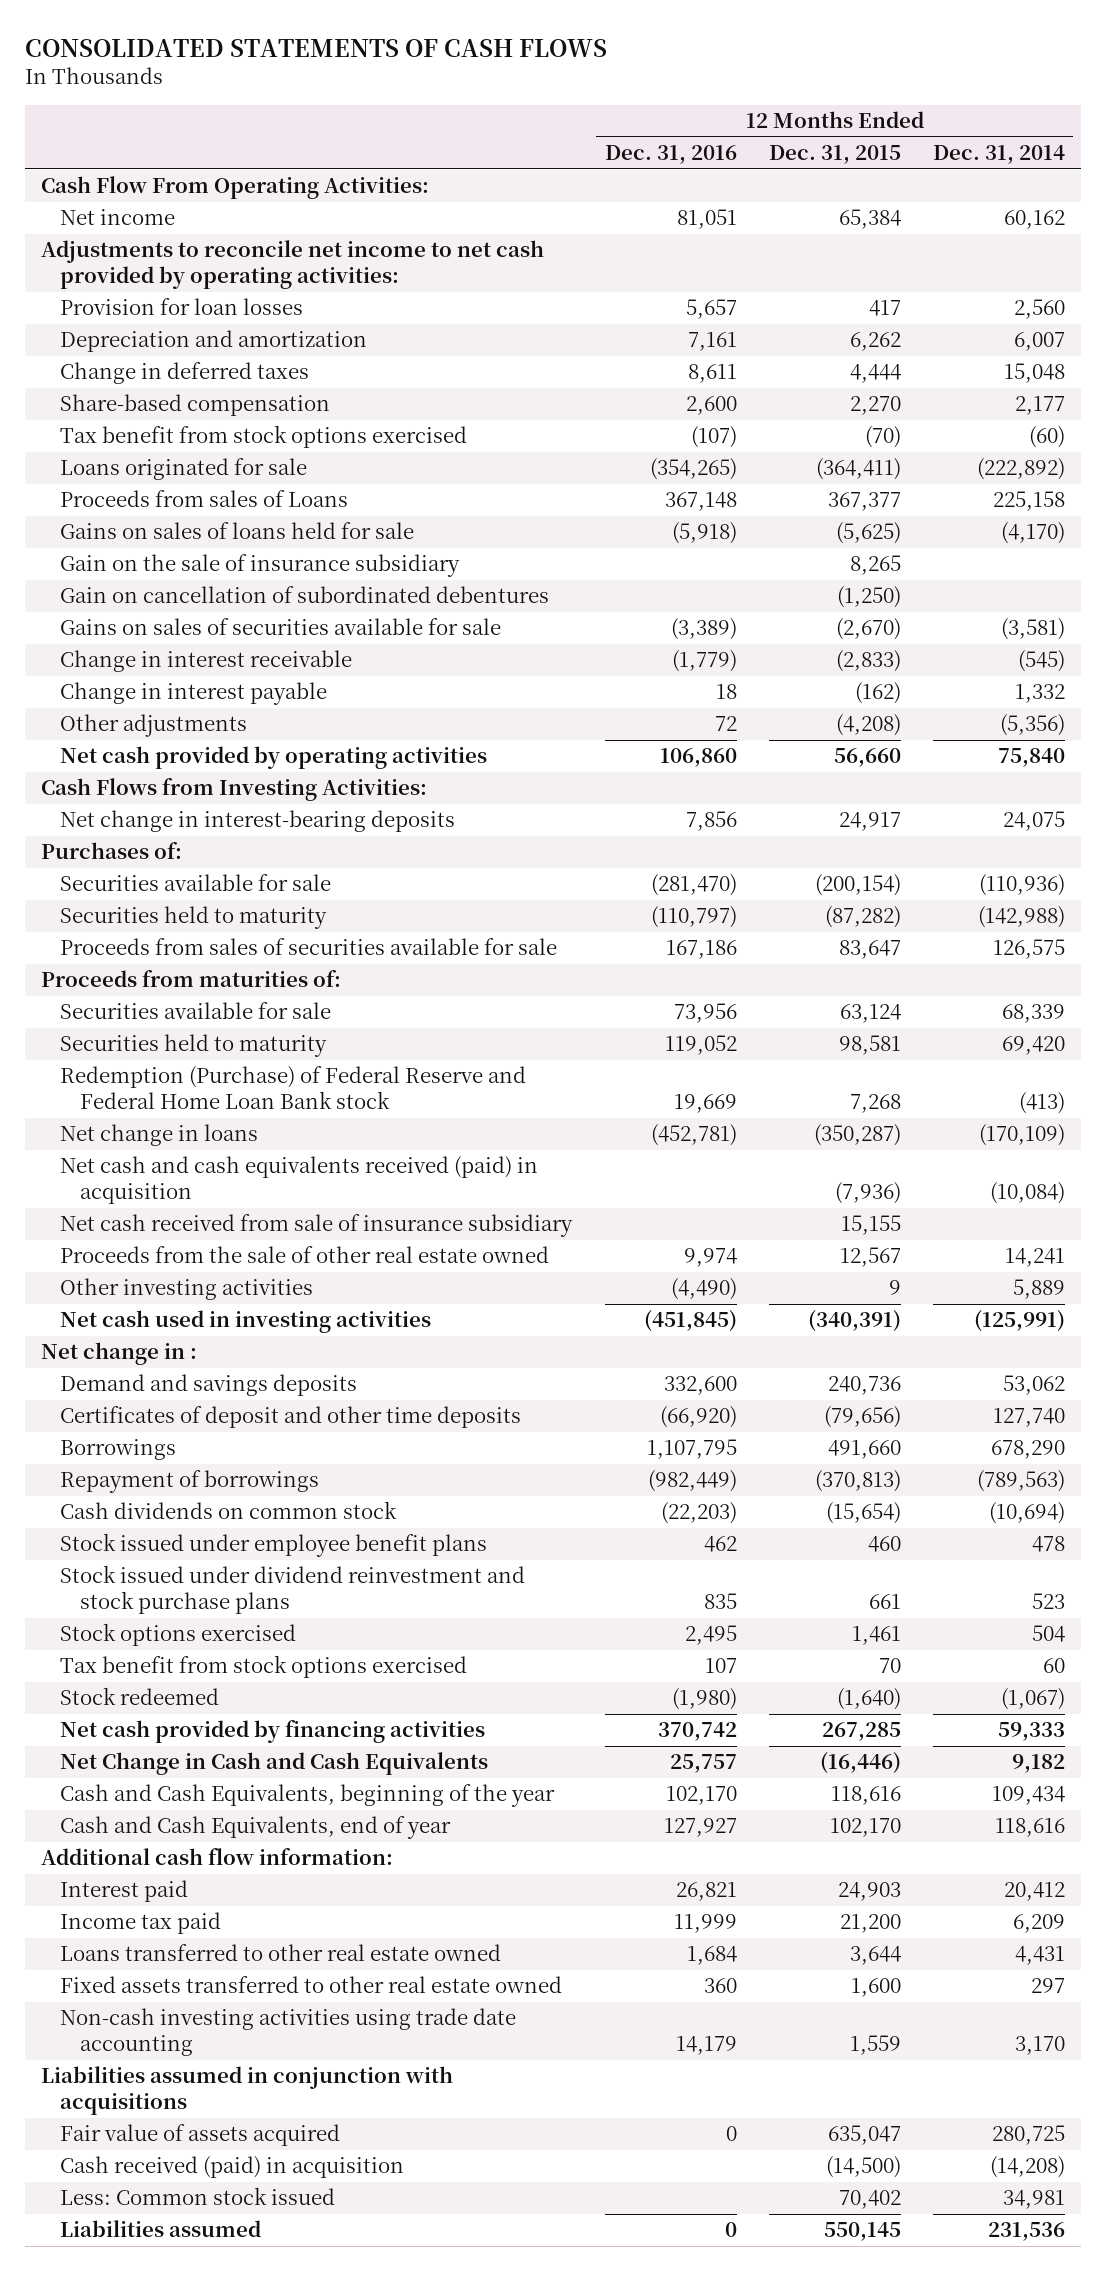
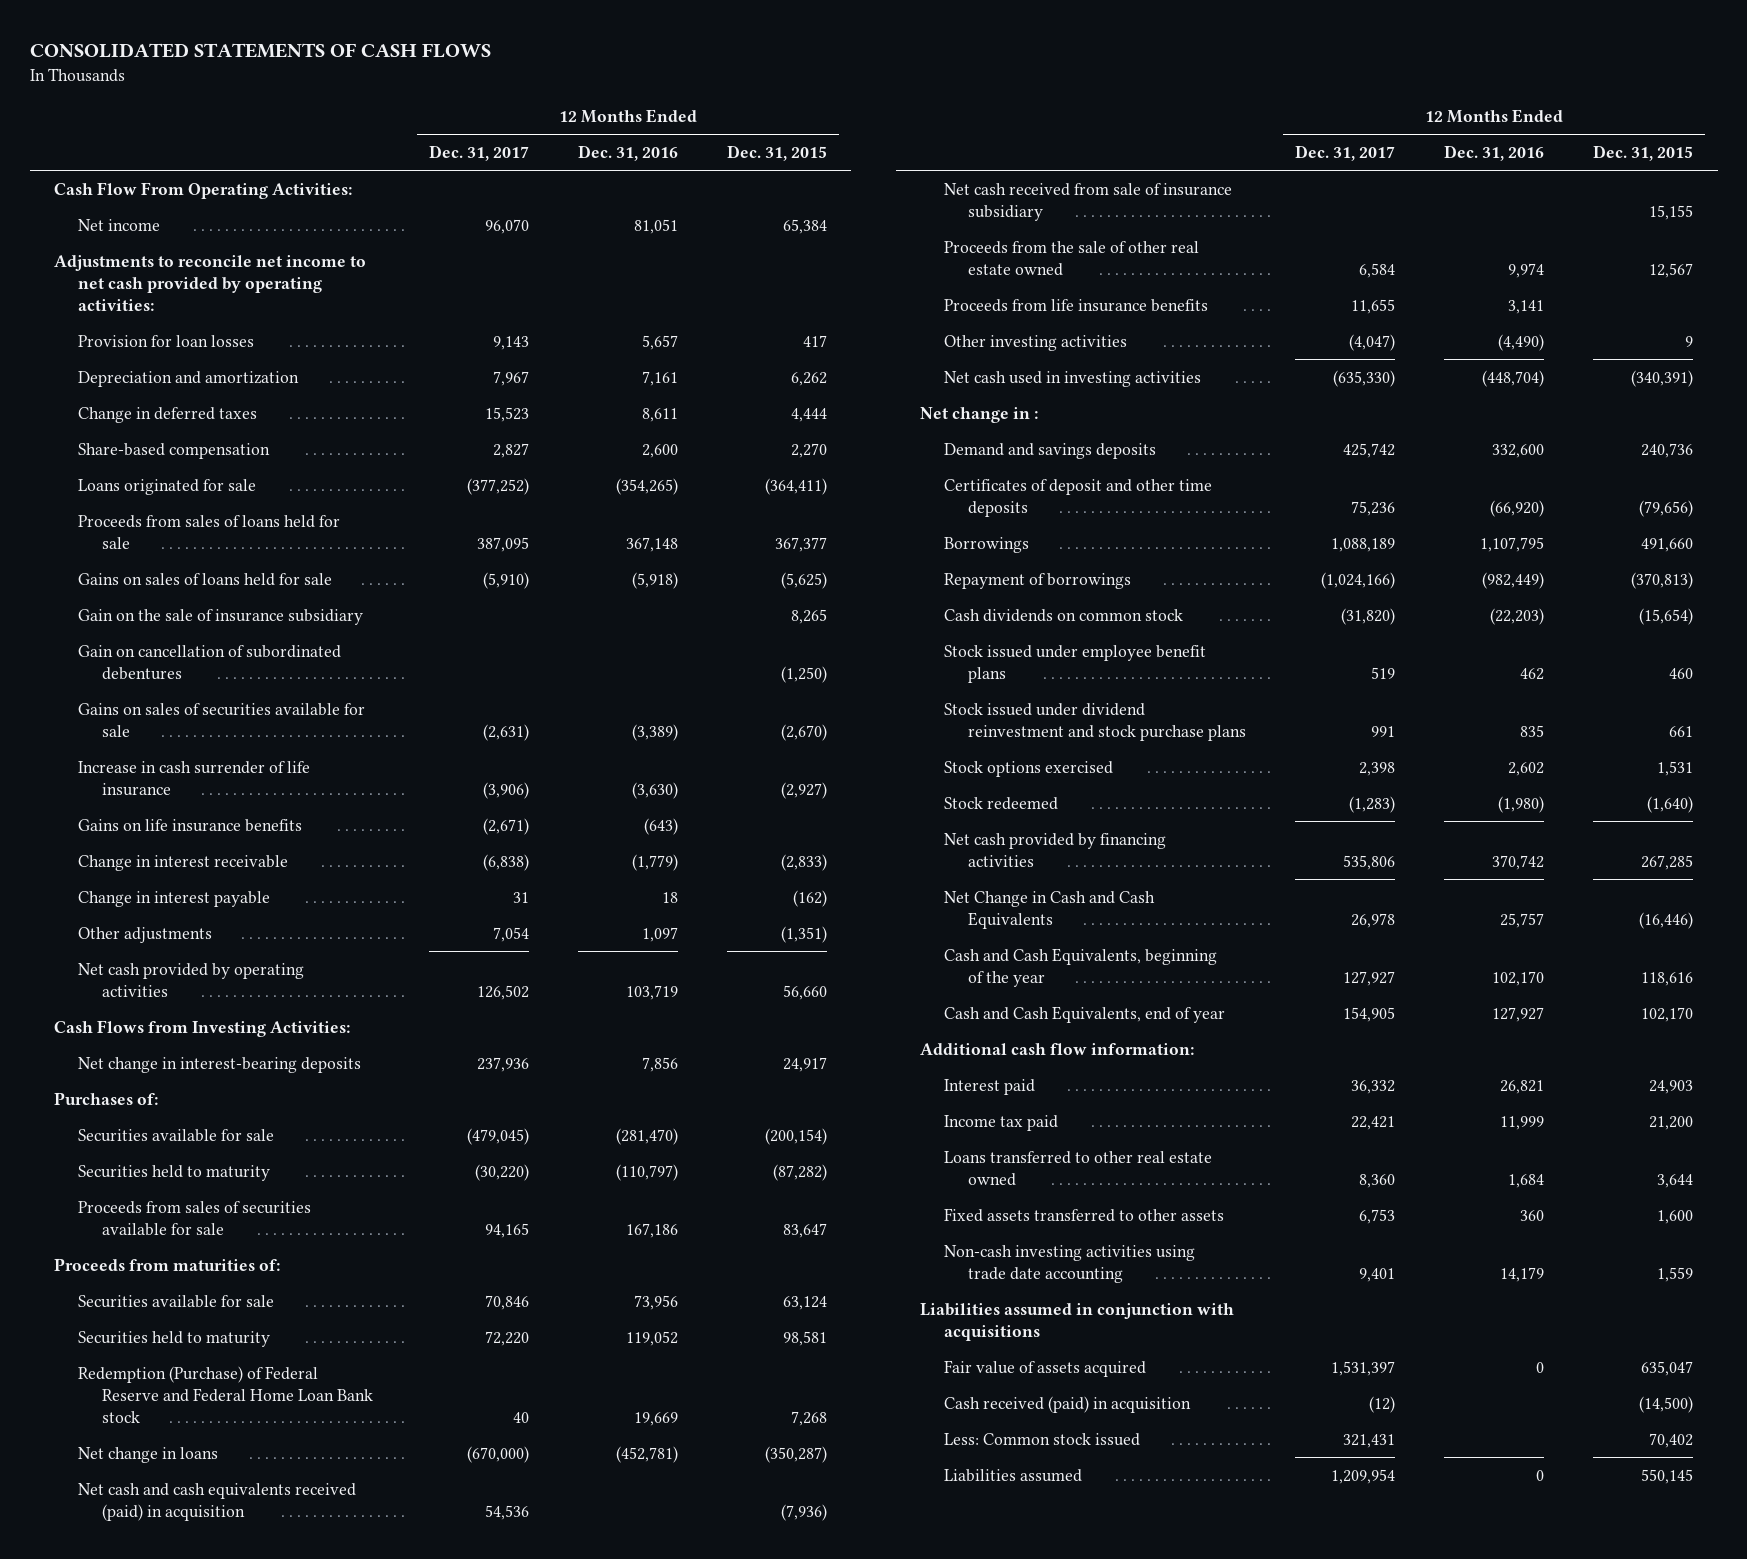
[932,145,1065,165] Dec. 31, 2014 -> none
none -> [429,144,530,161] Dec. 31, 2017
[60,425,468,449] Tax benefit from stock options exercised -> none
[60,490,349,508] Proceeds from sales of Loans -> [78,514,341,549] Proceeds from sales of loans held for sale
none -> [78,760,311,796] Increase in cash surrender of life insurance
none -> [78,818,303,832] Gains on life insurance benefits
[714,716,737,732] 72 -> [642,926,679,942] 1,097
[835,714,901,737] (4,208) -> [781,925,828,943] (1,351)
[659,748,737,768] 106,860 -> [626,984,679,1000] 103,719
none -> [944,298,1209,312] Proceeds from life insurance benefits
[643,1310,737,1333] (451,845) -> [1482,369,1545,387] (448,704)
[60,1655,468,1679] Tax benefit from stock options exercised -> none
[684,1625,737,1646] 2,495 -> [1508,761,1545,776] 2,602
[851,1626,901,1646] 1,461 -> [1657,760,1694,776] 1,531
[60,1976,563,1994] Fixed assets transferred to other real estate owned -> [944,1207,1225,1222] Fixed assets transferred to other assets

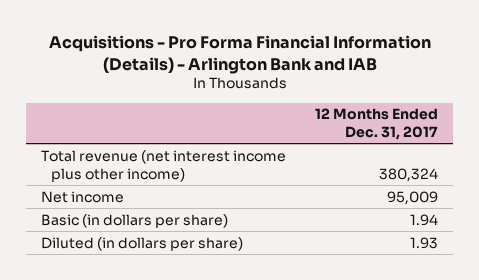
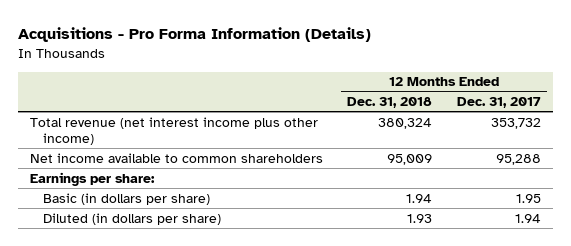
[48,34,431,74] Acquisitions - Pro Forma Financial Information (Details) - Arlington Bank and IAB -> [17,27,371,43] Acquisitions - Pro Forma Information (Details)
none -> [347,97,433,109] Dec. 31, 2018
[379,167,439,182] 380,324 -> [490,117,541,129] 353,732
[40,190,124,203] Net income -> [29,152,323,163] Net income available to common shareholders
[387,190,439,205] 95,009 -> [495,153,541,165] 95,288
none -> [29,171,155,186] Earnings per share:
[410,213,439,226] 1.94 -> [515,193,541,203] 1.95
[410,236,439,249] 1.93 -> [514,213,541,223] 1.94

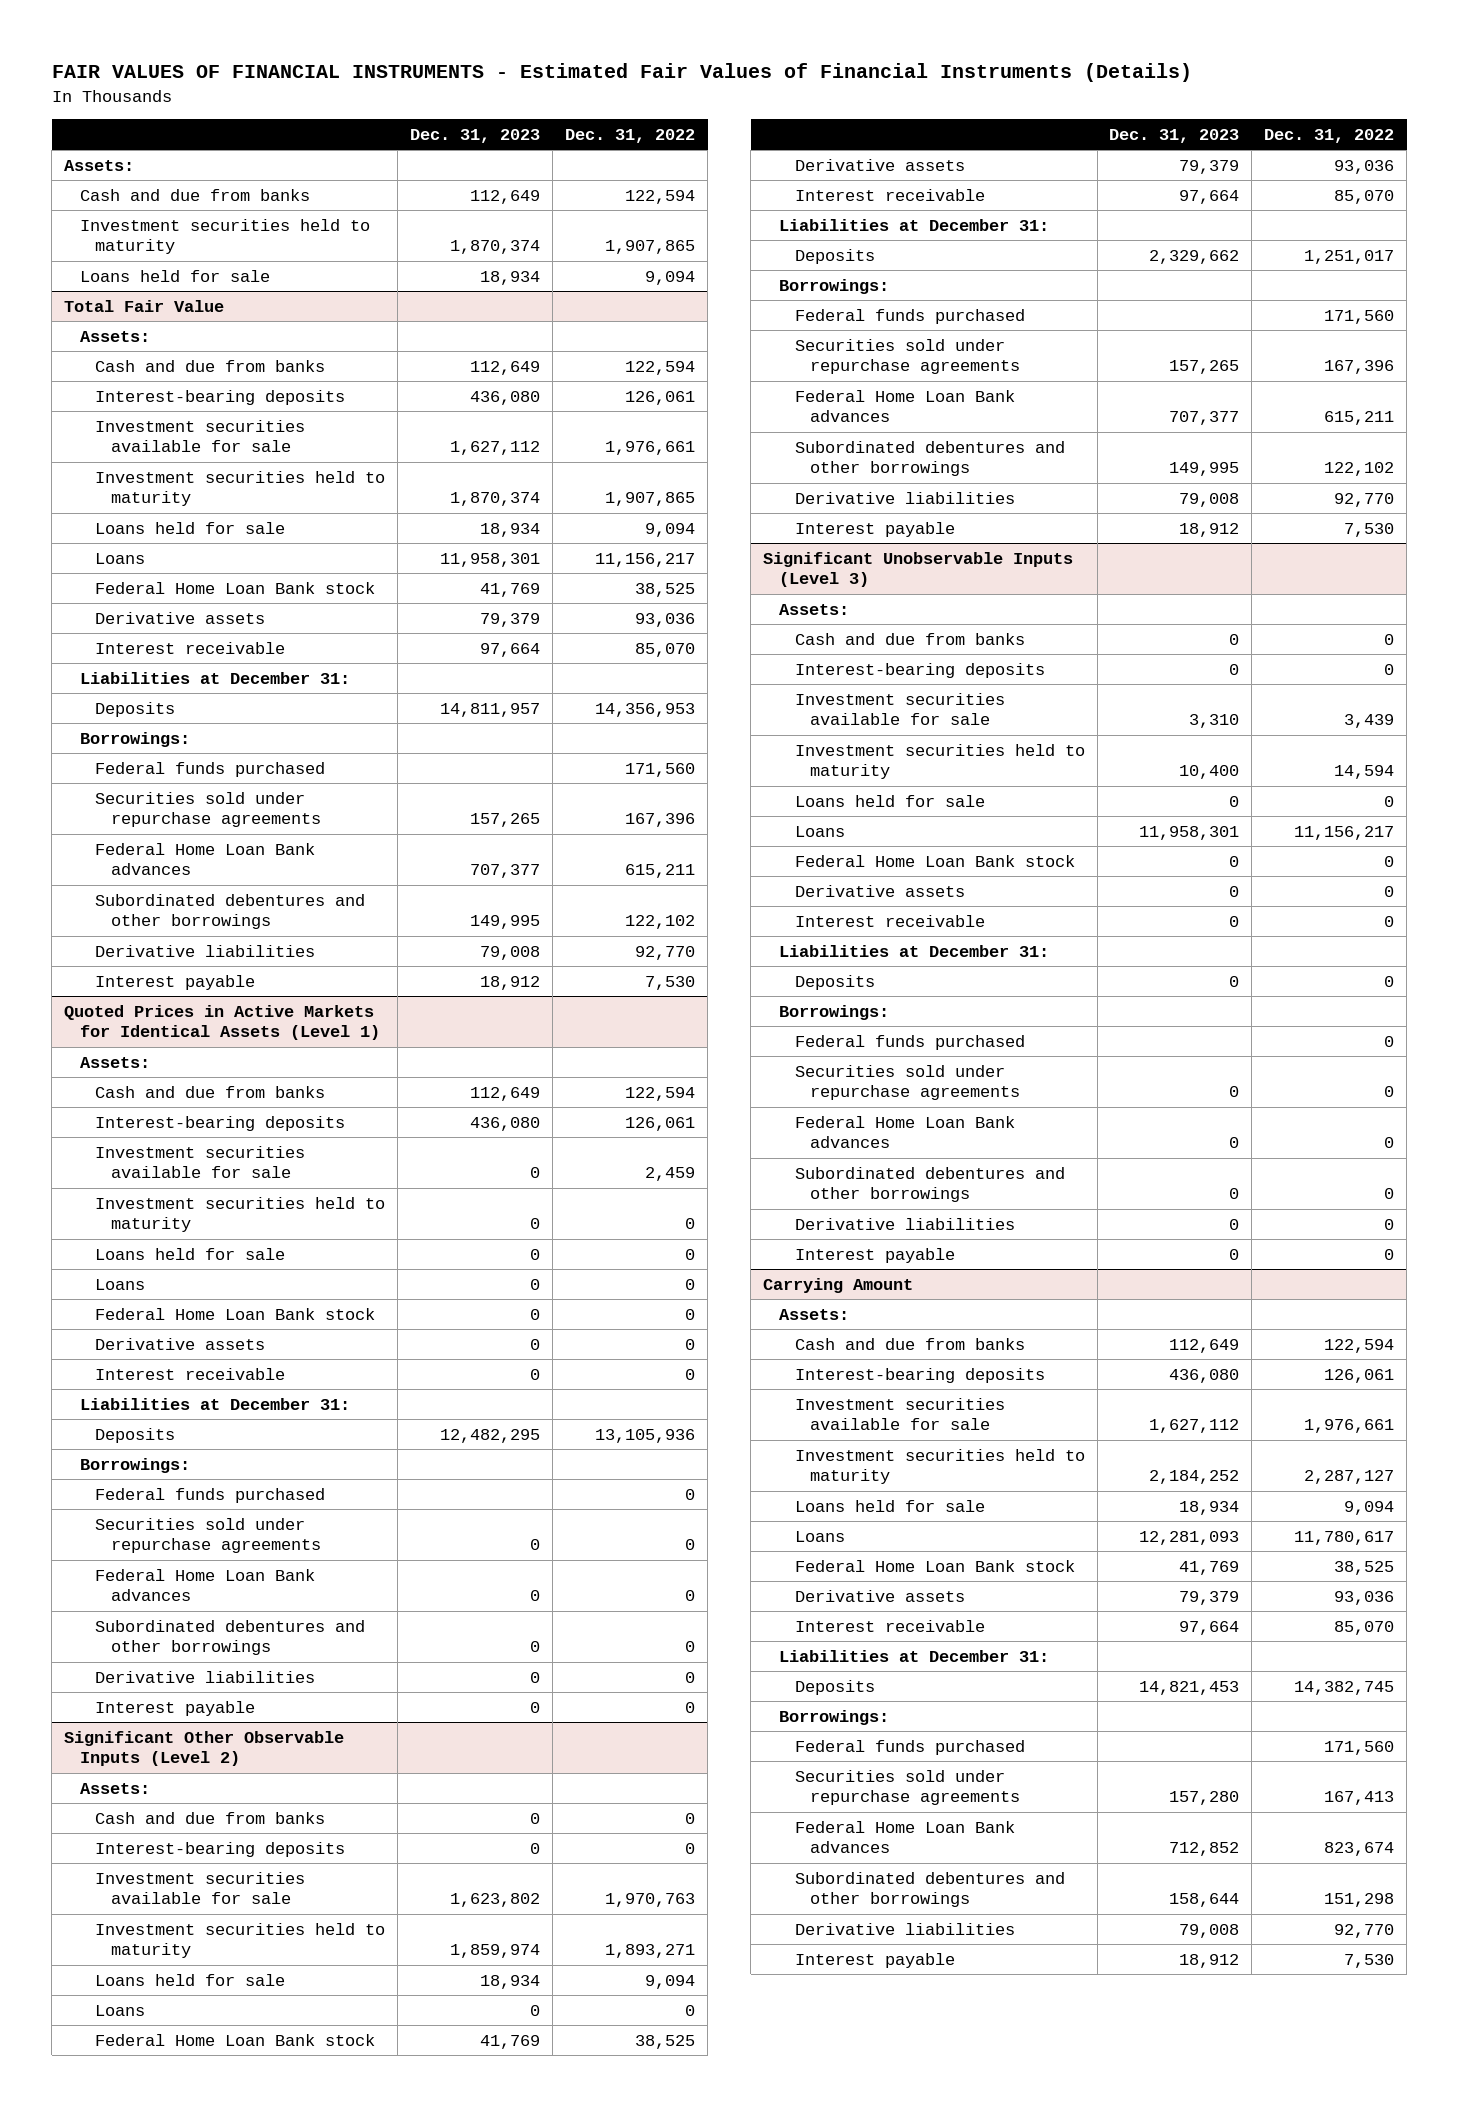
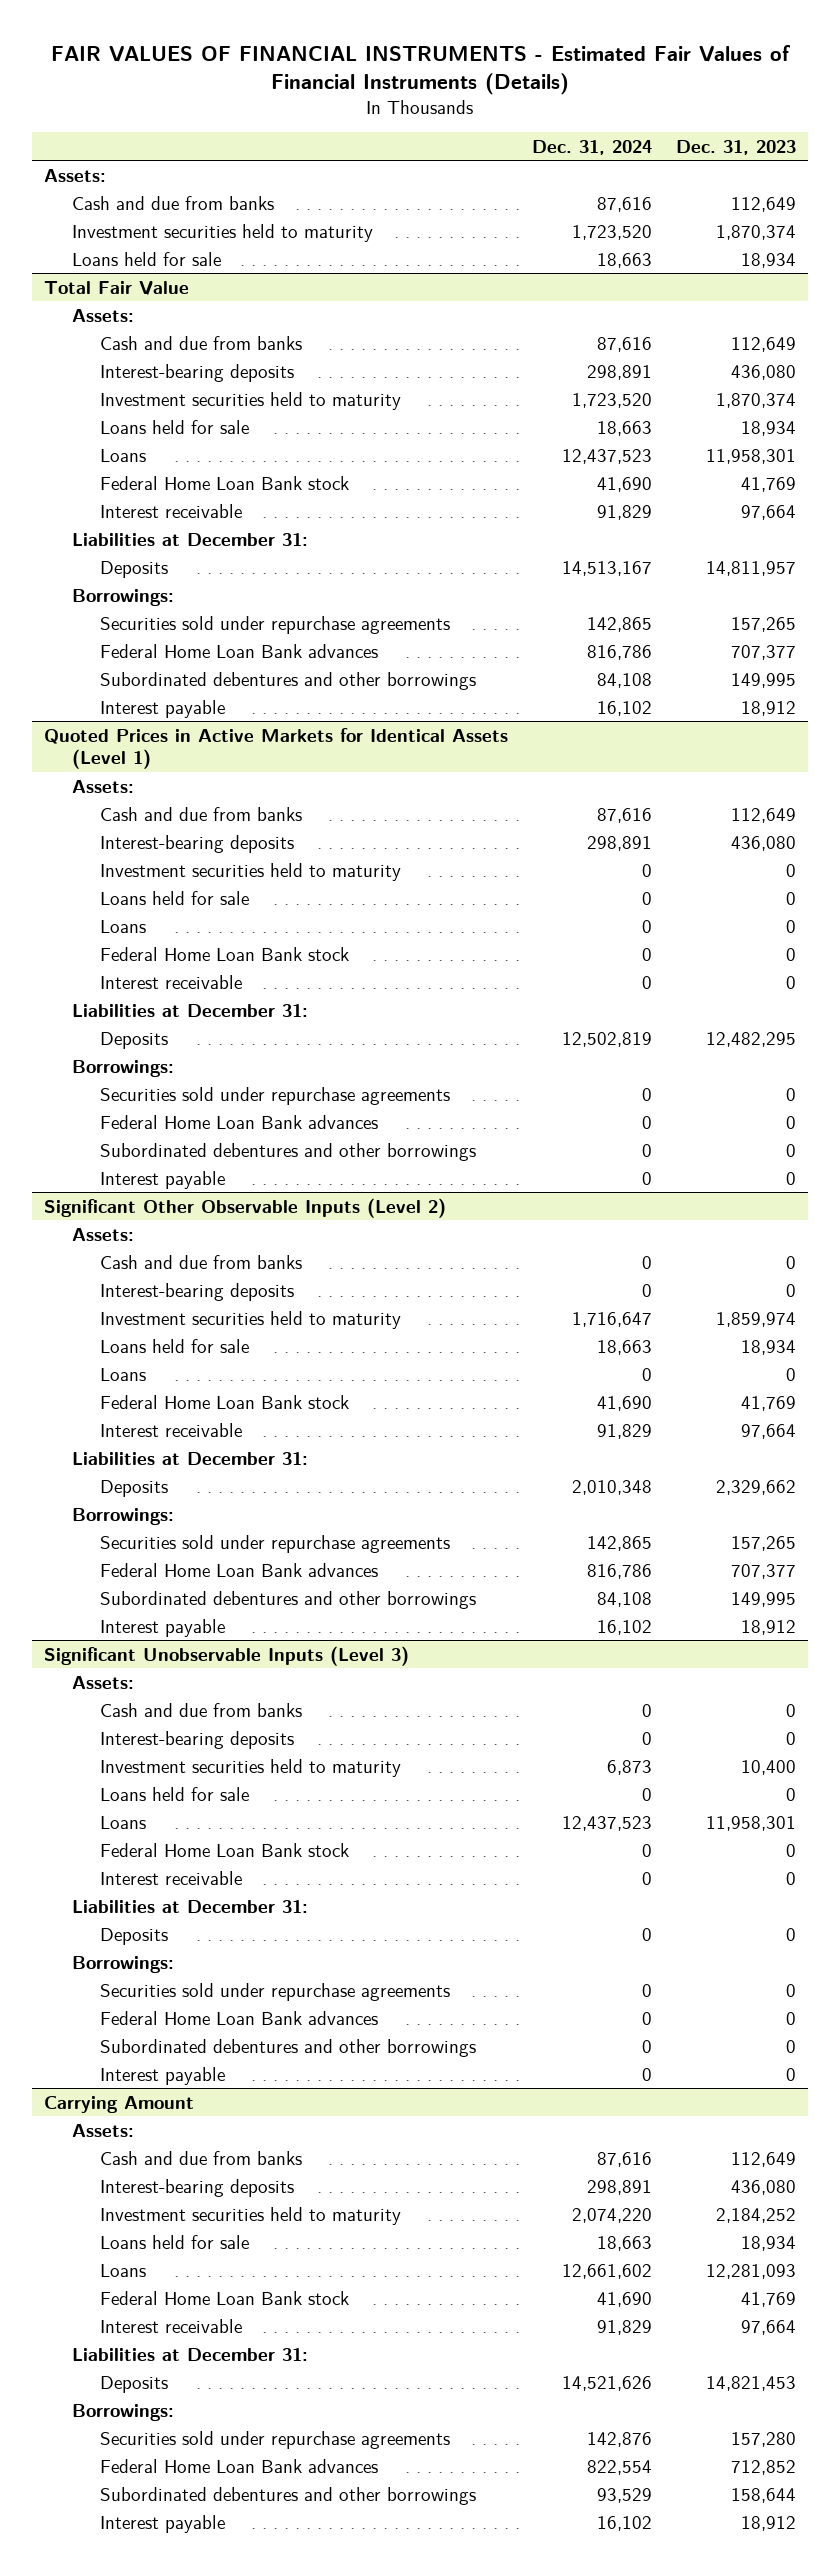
[565,128,696,143] Dec. 31, 2022 -> none
none -> [531,139,652,155] Dec. 31, 2024
[95,419,306,453] Investment securities available for sale -> none
[95,611,266,624] Derivative assets -> none
[95,761,326,777] Federal funds purchased -> none
[95,944,316,957] Derivative liabilities -> none
[95,1145,306,1179] Investment securities available for sale -> none
[95,1337,266,1350] Derivative assets -> none
[95,1487,326,1503] Federal funds purchased -> none
[95,1670,316,1683] Derivative liabilities -> none
[95,1871,306,1905] Investment securities available for sale -> none
[794,158,965,171] Derivative assets -> none
[794,308,1025,324] Federal funds purchased -> none
[794,491,1015,504] Derivative liabilities -> none
[794,692,1005,726] Investment securities available for sale -> none
[794,884,965,897] Derivative assets -> none
[794,1034,1025,1050] Federal funds purchased -> none
[794,1217,1015,1230] Derivative liabilities -> none
[794,1397,1005,1431] Investment securities available for sale -> none
[794,1589,965,1602] Derivative assets -> none
[794,1739,1025,1755] Federal funds purchased -> none
[794,1922,1015,1935] Derivative liabilities -> none

